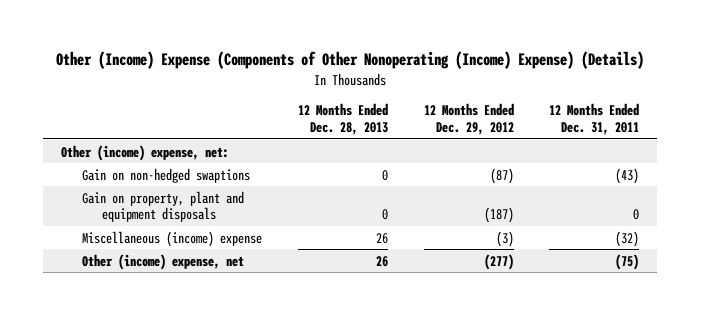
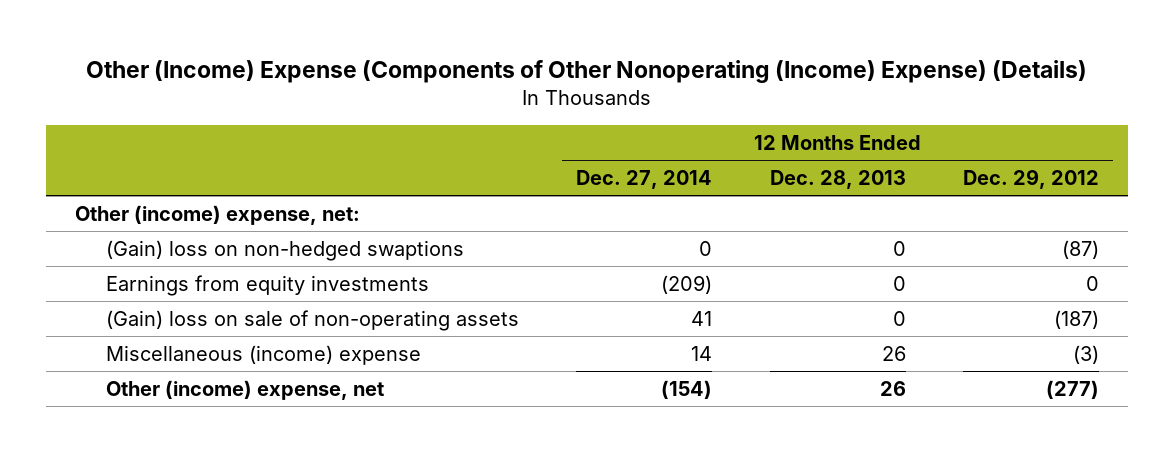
[549,103,640,135] 12 Months Ended Dec. 31, 2011 -> none
none -> [576,170,713,190] Dec. 27, 2014
[81,167,250,183] Gain on non-hedged swaptions -> [106,239,465,261] (Gain) loss on non-hedged swaptions
none -> [106,274,430,296] Earnings from equity investments
[81,190,244,223] Gain on property, plant and equipment disposals -> [106,309,520,331] (Gain) loss on sale of non-operating assets

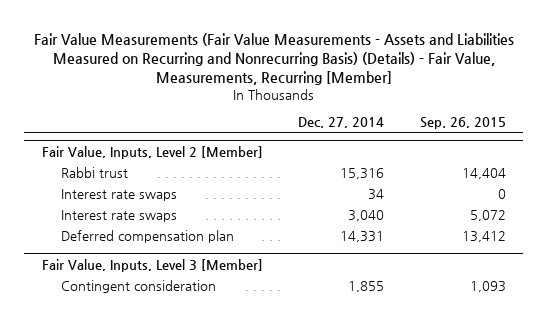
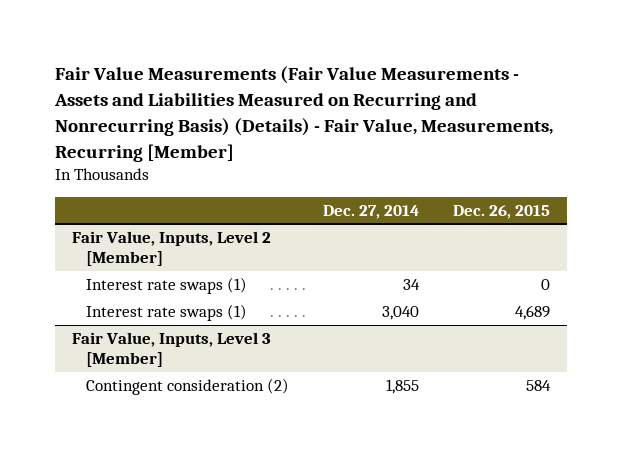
[419,117,506,130] Sep. 26, 2015 -> none
none -> [453,204,551,219] Dec. 26, 2015
[61,167,129,179] Rabbi trust -> none
[61,230,235,244] Deferred compensation plan -> none
[61,189,178,202] Interest rate swaps -> [85,276,247,294] Interest rate swaps (1)
[61,210,178,223] Interest rate swaps -> [85,303,247,321] Interest rate swaps (1)
[61,280,217,294] Contingent consideration -> [85,377,289,395] Contingent consideration (2)

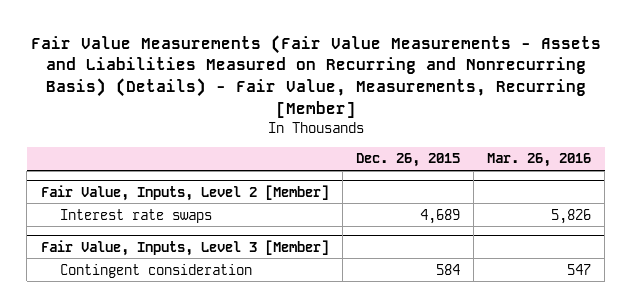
[323,204,420,219] Dec. 27, 2014 -> none
none -> [487,153,592,168] Mar. 26, 2016
[85,276,247,294] Interest rate swaps (1) -> none
[85,303,247,321] Interest rate swaps (1) -> [59,208,212,223] Interest rate swaps
[85,377,289,395] Contingent consideration (2) -> [59,263,252,278] Contingent consideration

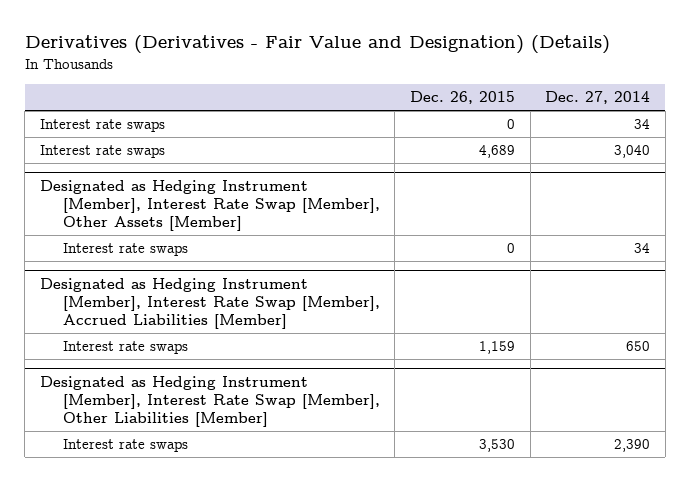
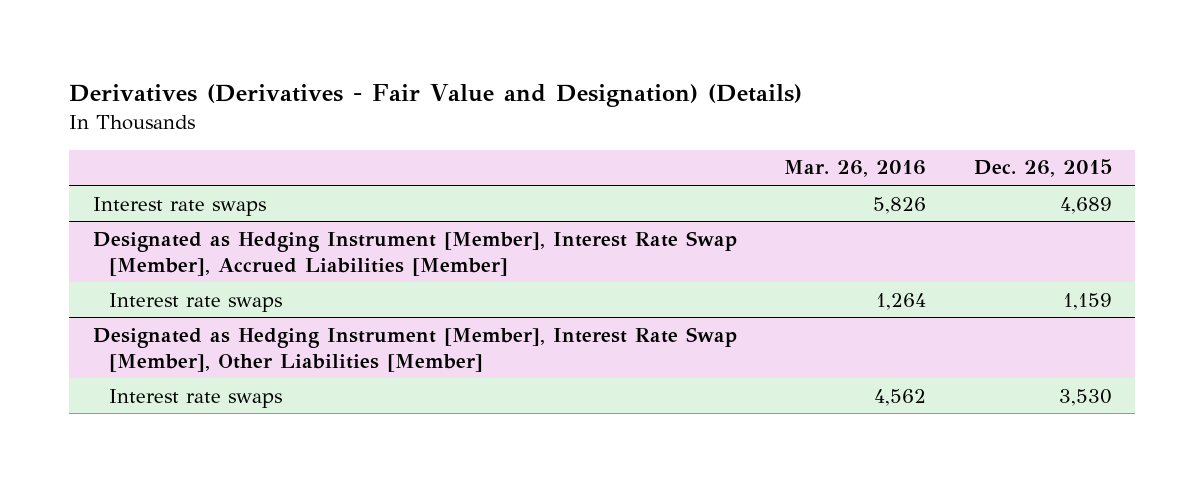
[545,91,651,105] Dec. 27, 2014 -> none
none -> [784,160,927,178] Mar. 26, 2016
[40,119,166,133] Interest rate swaps -> none
[40,179,380,232] Designated as Hedging Instrument [Member], Interest Rate Swap [Member], Other Assets [Member] -> none
[62,243,188,257] Interest rate swaps -> none

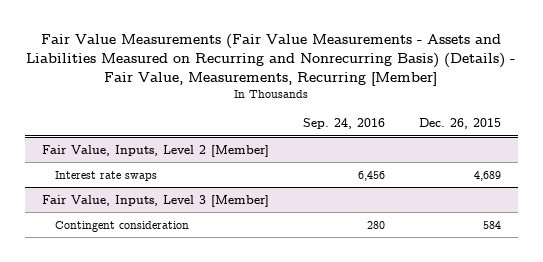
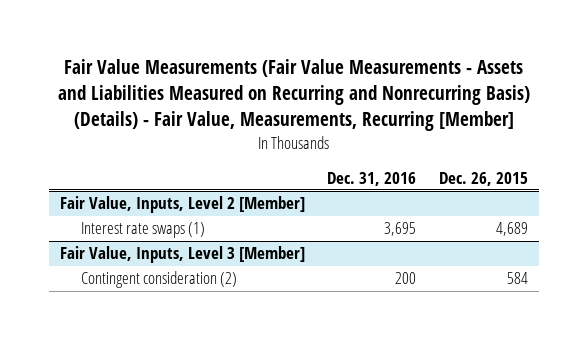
[302,118,385,130] Sep. 24, 2016 -> none
none -> [327,171,417,186] Dec. 31, 2016
[55,170,158,181] Interest rate swaps -> [80,222,205,239] Interest rate swaps (1)
[55,220,190,232] Contingent consideration -> [80,271,237,289] Contingent consideration (2)

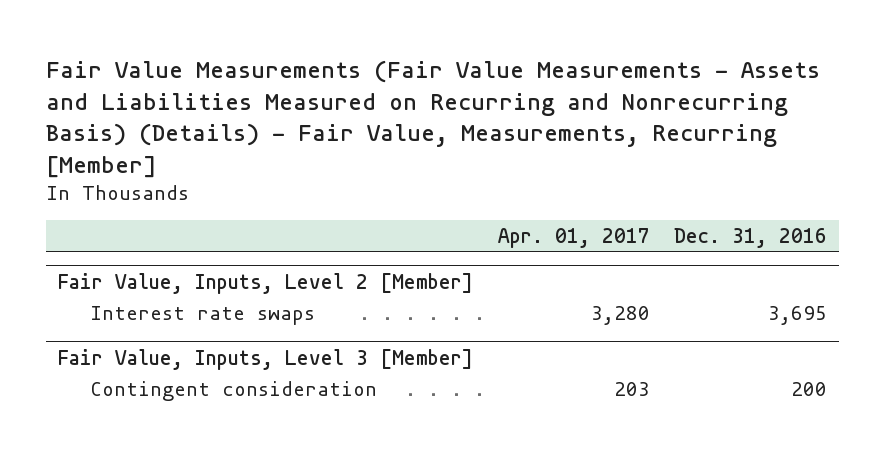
[438,171,528,186] Dec. 26, 2015 -> none
none -> [497,228,650,249] Apr. 01, 2017
[80,222,205,239] Interest rate swaps (1) -> [89,305,315,325] Interest rate swaps
[80,271,237,289] Contingent consideration (2) -> [89,380,377,401] Contingent consideration

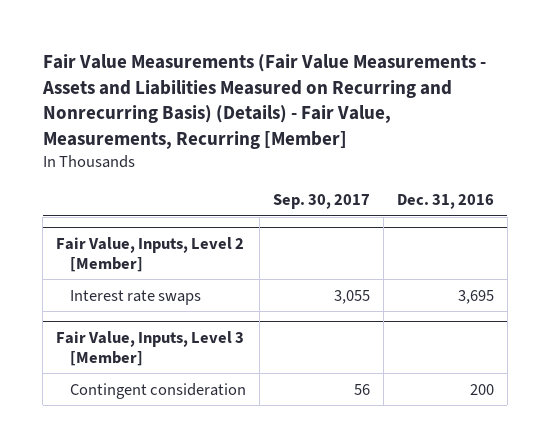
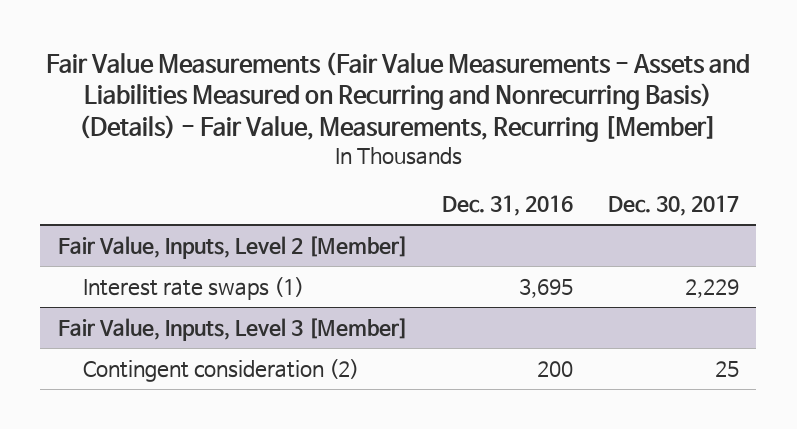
[272,194,370,210] Sep. 30, 2017 -> none
none -> [607,194,739,216] Dec. 30, 2017
[69,289,201,305] Interest rate swaps -> [82,276,304,300] Interest rate swaps (1)
[69,382,246,399] Contingent consideration -> [82,358,359,382] Contingent consideration (2)

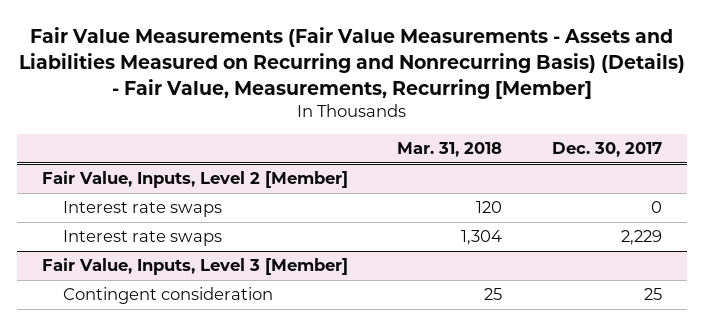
[442,194,574,216] Dec. 31, 2016 -> none
none -> [397,142,503,158] Mar. 31, 2018
none -> [62,201,222,218] Interest rate swaps
[82,276,304,300] Interest rate swaps (1) -> [62,230,222,247] Interest rate swaps
[82,358,359,382] Contingent consideration (2) -> [62,287,273,305] Contingent consideration

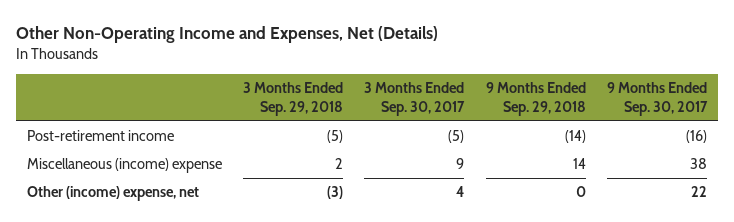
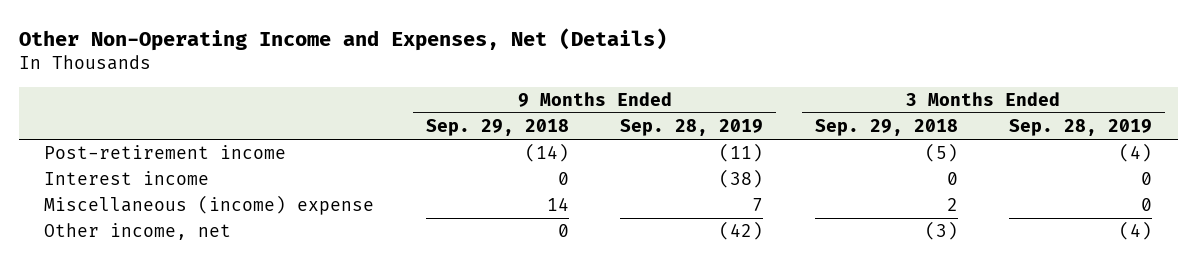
[364,82,466,116] 3 Months Ended Sep. 30, 2017 -> none
[606,82,708,116] 9 Months Ended Sep. 30, 2017 -> none
none -> [620,119,764,137] Sep. 28, 2019
none -> [1008,119,1152,137] Sep. 28, 2019
none -> [44,171,210,186] Interest income
[26,186,199,202] Other (income) expense, net -> [44,223,232,241] Other income, net

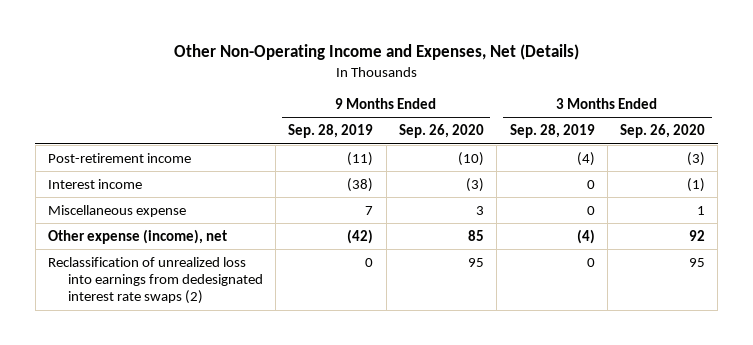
[425,119,569,137] Sep. 29, 2018 -> none
[814,119,958,137] Sep. 29, 2018 -> none
none -> [398,124,484,139] Sep. 26, 2020
none -> [620,124,706,139] Sep. 26, 2020
[44,195,375,216] Miscellaneous (income) expense -> [48,204,187,217] Miscellaneous expense
[44,223,232,241] Other income, net -> [48,228,228,244] Other expense (income), net
none -> [48,256,263,305] Reclassification of unrealized loss into earnings from dedesignated interest rate swaps (2)

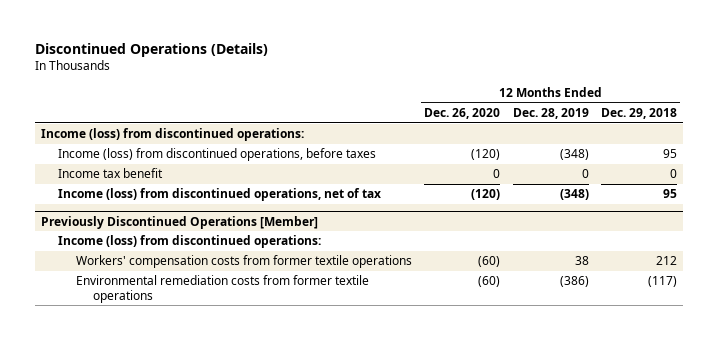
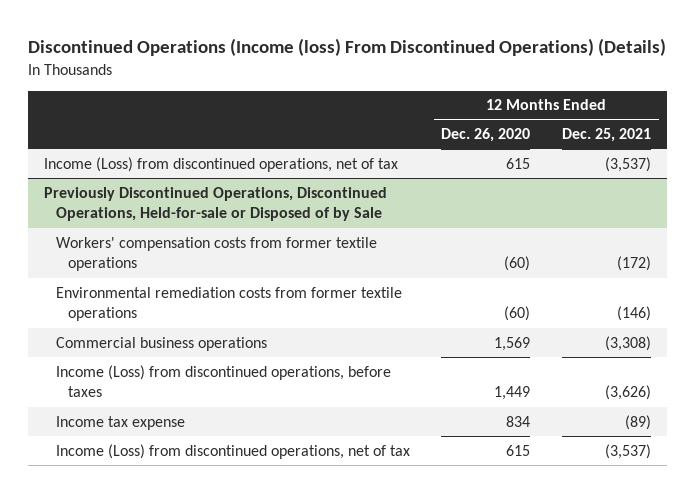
[34,42,268,57] Discontinued Operations (Details) -> [27,37,666,56] Discontinued Operations (Income (loss) From Discontinued Operations) (Details)
[512,107,589,119] Dec. 28, 2019 -> none
[600,107,677,119] Dec. 29, 2018 -> none
none -> [561,128,651,143] Dec. 25, 2021
[41,128,305,142] Income (loss) from discontinued operations: -> none
[58,148,377,162] Income (loss) from discontinued operations, before taxes -> none
[58,168,164,179] Income tax benefit -> none
[41,215,319,229] Previously Discontinued Operations [Member] -> none
[58,235,322,249] Income (loss) from discontinued operations: -> none
[58,188,382,202] Income (loss) from discontinued operations, net of tax -> [43,156,398,172] Income (Loss) from discontinued operations, net of tax
[471,189,501,201] (120) -> [506,157,531,169] 615
none -> [43,186,387,222] Previously Discontinued Operations, Discontinued Operations, Held-for-sale or Disposed of by Sale
none -> [55,336,267,351] Commercial business operations
none -> [55,364,391,398] Income (Loss) from discontinued operations, before taxes
none -> [55,415,185,430] Income tax expense
none -> [55,443,410,459] Income (Loss) from discontinued operations, net of tax

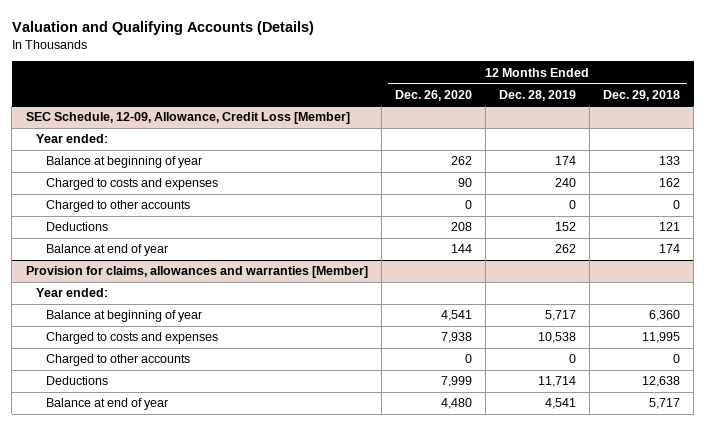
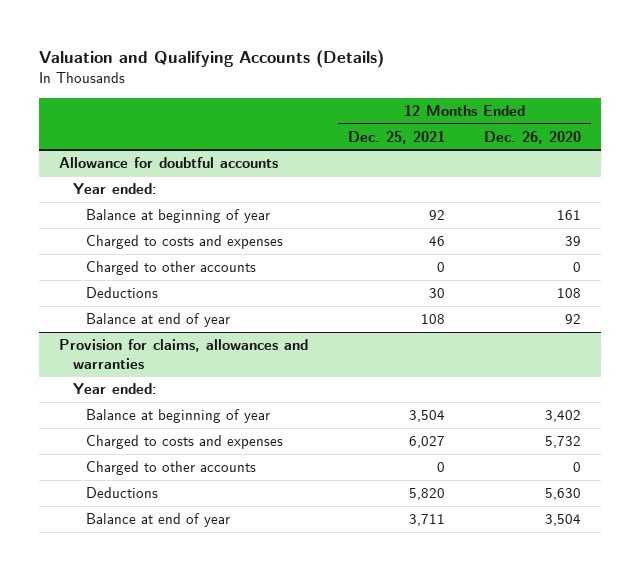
[498,89,576,101] Dec. 28, 2019 -> none
[603,89,681,101] Dec. 29, 2018 -> none
none -> [347,130,445,144] Dec. 25, 2021
[25,112,350,125] SEC Schedule, 12-09, Allowance, Credit Loss [Member] -> [59,157,279,169] Allowance for doubtful accounts
[450,156,472,166] 262 -> [557,210,582,221] 161
[457,178,472,188] 90 -> [565,236,582,247] 39
[450,222,472,232] 208 -> [557,288,582,299] 108
[450,244,472,254] 144 -> [565,314,582,325] 92
[25,266,368,279] Provision for claims, allowances and warranties [Member] -> [59,339,309,369] Provision for claims, allowances and warranties
[440,310,472,322] 4,541 -> [545,410,582,423] 3,402
[440,332,472,344] 7,938 -> [545,436,582,449] 5,732
[440,376,472,388] 7,999 -> [545,488,582,501] 5,630
[440,398,472,410] 4,480 -> [545,514,582,527] 3,504

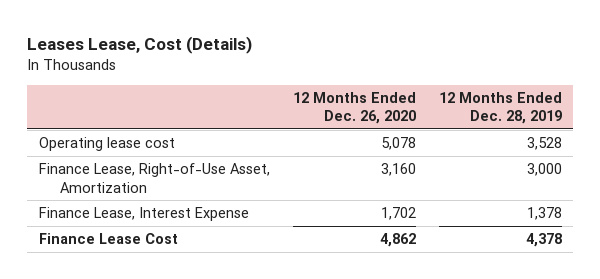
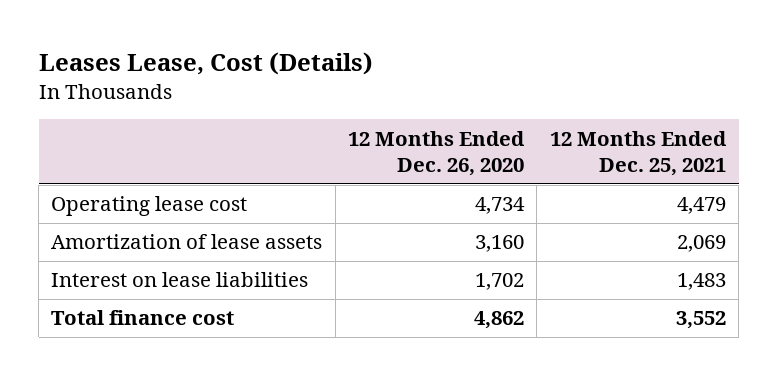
[438,91,562,125] 12 Months Ended Dec. 28, 2019 -> none
none -> [549,130,727,176] 12 Months Ended Dec. 25, 2021
[380,137,416,151] 5,078 -> [475,197,526,215] 4,734
[38,163,270,193] Finance Lease, Right-of-Use Asset, Amortization -> [51,234,323,250] Amortization of lease assets
[38,207,249,222] Finance Lease, Interest Expense -> [51,272,309,288] Interest on lease liabilities
[38,233,178,245] Finance Lease Cost -> [51,310,235,326] Total finance cost

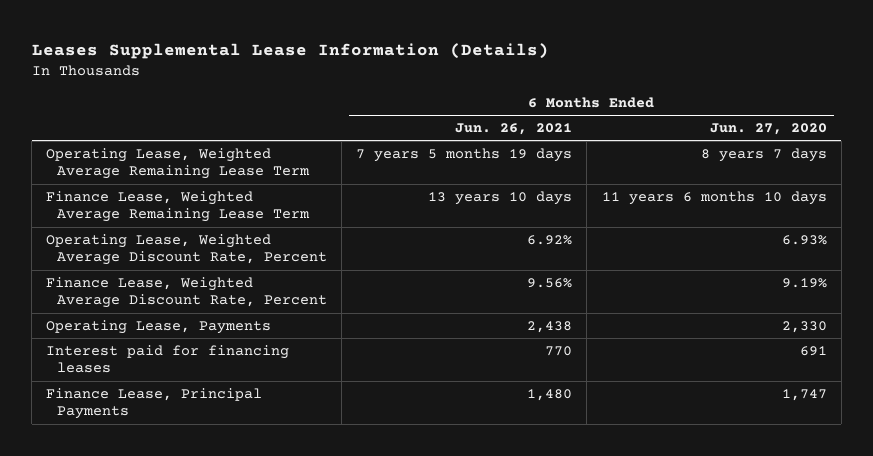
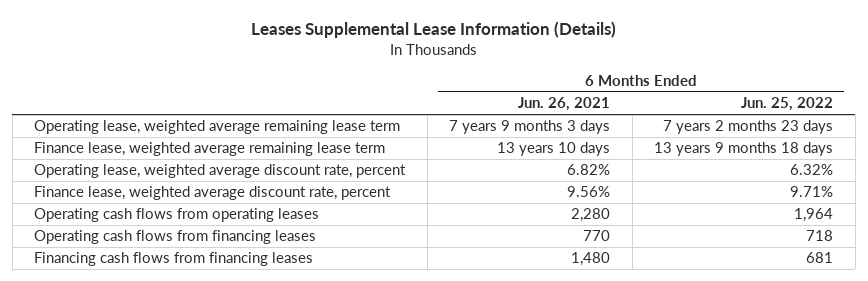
[709,123,827,136] Jun. 27, 2020 -> none
none -> [741,97,834,112] Jun. 25, 2022
[46,319,272,334] Operating Lease, Payments -> none
[46,147,310,180] Operating Lease, Weighted Average Remaining Lease Term -> [34,120,401,135] Operating lease, weighted average remaining lease term
[356,147,573,162] 7 years 5 months 19 days -> [449,120,611,135] 7 years 9 months 3 days
[46,190,310,223] Finance Lease, Weighted Average Remaining Lease Term -> [34,142,386,157] Finance lease, weighted average remaining lease term
[46,233,327,266] Operating Lease, Weighted Average Discount Rate, Percent -> [34,164,407,179] Operating lease, weighted average discount rate, percent
[527,234,573,245] 6.92% -> [567,164,611,176] 6.82%
[46,276,327,309] Finance Lease, Weighted Average Discount Rate, Percent -> [34,186,392,201] Finance lease, weighted average discount rate, percent
none -> [34,208,320,223] Operating cash flows from operating leases
[46,344,290,374] Interest paid for financing leases -> [34,230,317,245] Operating cash flows from financing leases
[46,387,263,420] Finance Lease, Principal Payments -> [34,252,314,267] Financing cash flows from financing leases

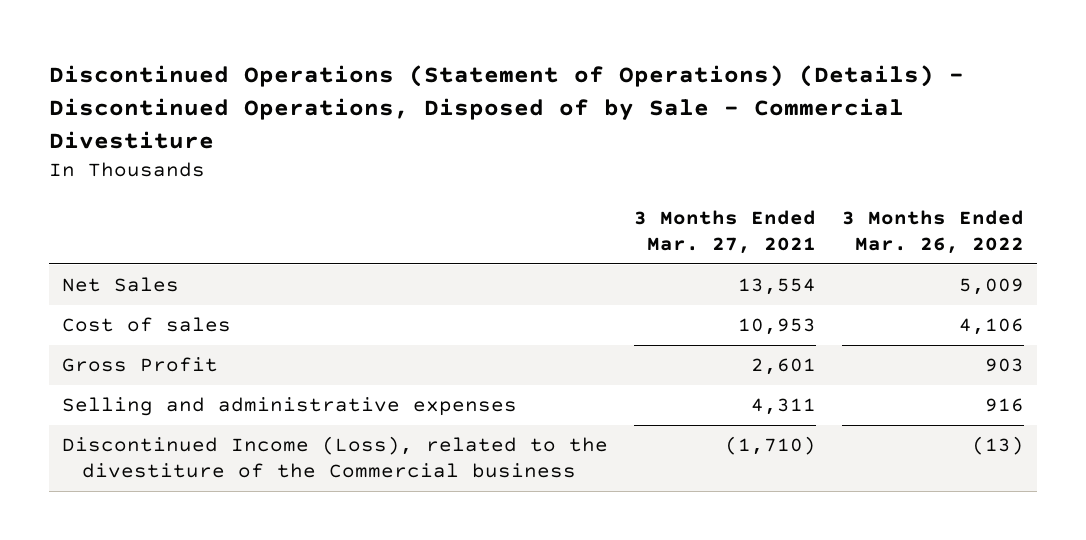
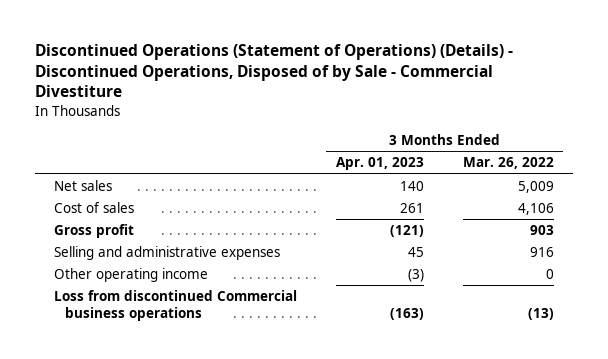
[634,209,817,254] 3 Months Ended Mar. 27, 2021 -> none
none -> [335,157,424,171] Apr. 01, 2023
[62,277,180,293] Net Sales -> [54,179,113,191] Net sales
[62,357,219,373] Gross Profit -> [54,223,135,238] Gross profit
none -> [54,267,209,282] Other operating income
[62,436,609,479] Discontinued Income (Loss), related to the divestiture of the Commercial business -> [54,289,298,322] Loss from discontinued Commercial business operations

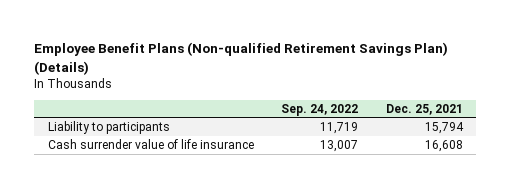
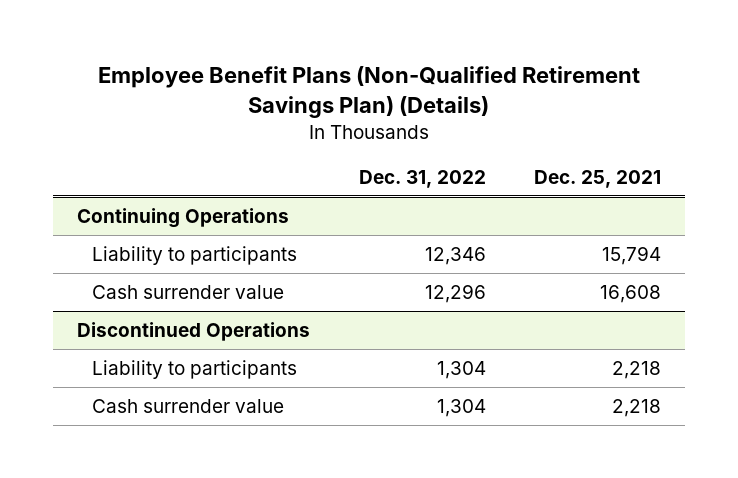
[34,42,449,75] Employee Benefit Plans (Non-qualified Retirement Savings Plan) (Details) -> [98,66,641,118] Employee Benefit Plans (Non-Qualified Retirement Savings Plan) (Details)
[281,103,359,116] Sep. 24, 2022 -> none
none -> [358,169,486,188] Dec. 31, 2022
none -> [77,207,290,228] Continuing Operations
[48,139,255,150] Cash surrender value of life insurance -> [91,284,284,299] Cash surrender value
none -> [77,321,311,341] Discontinued Operations
none -> [91,359,297,379] Liability to participants
none -> [91,398,284,413] Cash surrender value

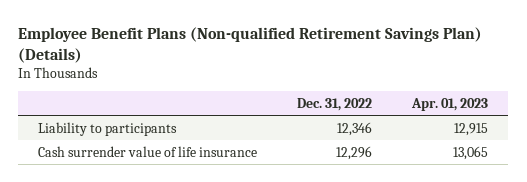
[98,66,641,118] Employee Benefit Plans (Non-Qualified Retirement Savings Plan) (Details) -> [18,27,483,63] Employee Benefit Plans (Non-qualified Retirement Savings Plan) (Details)
[533,169,661,188] Dec. 25, 2021 -> none
none -> [411,97,489,111] Apr. 01, 2023
[77,207,290,228] Continuing Operations -> none
[77,321,311,341] Discontinued Operations -> none
[91,359,297,379] Liability to participants -> none
[91,398,284,413] Cash surrender value -> none
[91,284,284,299] Cash surrender value -> [38,145,258,157] Cash surrender value of life insurance

